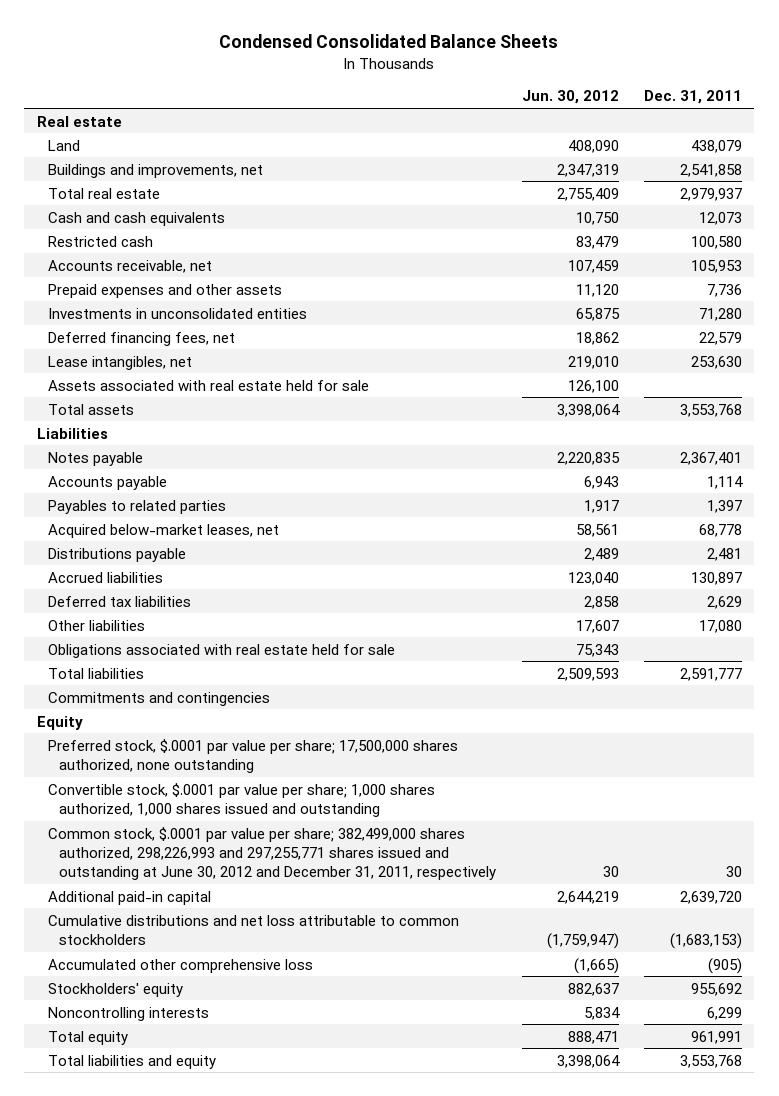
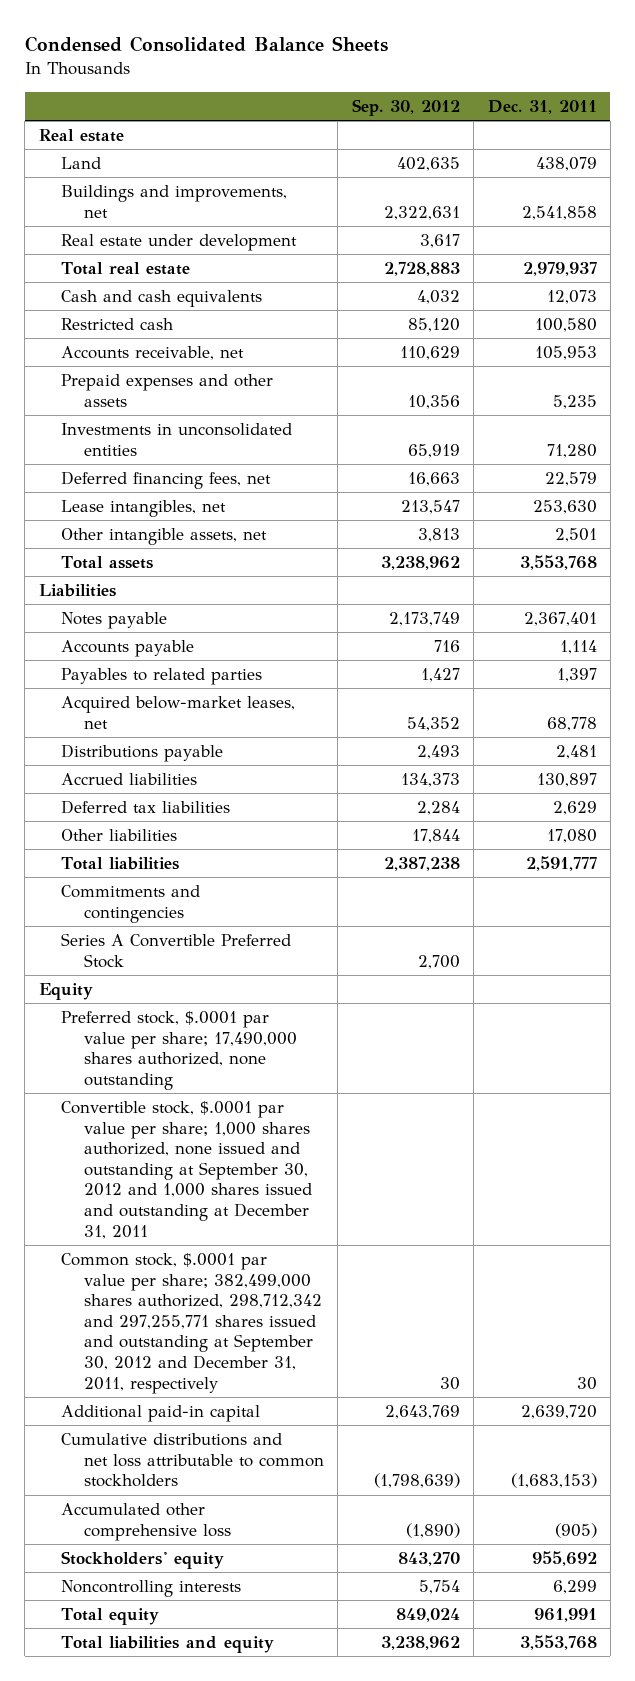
[521,90,619,105] Jun. 30, 2012 -> none
none -> [351,98,460,116] Sep. 30, 2012
none -> [61,234,298,252] Real estate under development
[706,283,742,297] 7,736 -> [552,394,597,409] 5,235
[48,379,370,391] Assets associated with real estate held for sale -> none
none -> [61,528,268,546] Other intangible assets, net
[48,643,396,658] Obligations associated with real estate held for sale -> none
none -> [61,933,292,968] Series A Convertible Preferred Stock
[48,738,459,773] Preferred stock, $.0001 par value per share; 17,500,000 shares authorized, none outstanding -> [61,1011,298,1090] Preferred stock, $.0001 par value per share; 17,490,000 shares authorized, none outstanding
[48,782,436,817] Convertible stock, $.0001 par value per share; 1,000 shares authorized, 1,000 shares issued and outstanding -> [61,1101,313,1239] Convertible stock, $.0001 par value per share; 1,000 shares authorized, none issued and outstanding at September 30, 2012 and 1,000 shares issued and outstanding at December 31, 2011
[48,826,497,881] Common stock, $.0001 par value per share; 382,499,000 shares authorized, 298,226,993 and 297,255,771 shares issued and outstanding at June 30, 2012 and December 31, 2011, respectively -> [61,1253,323,1394] Common stock, $.0001 par value per share; 382,499,000 shares authorized, 298,712,342 and 297,255,771 shares issued and outstanding at September 30, 2012 and December 31, 2011, respectively

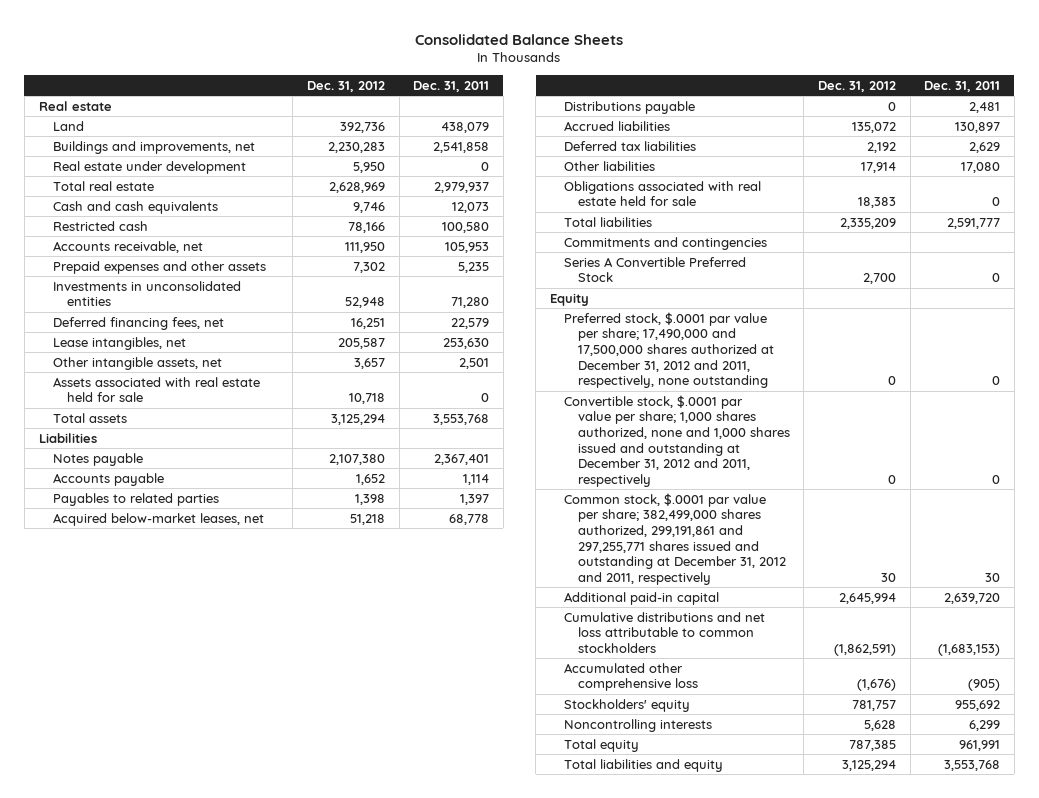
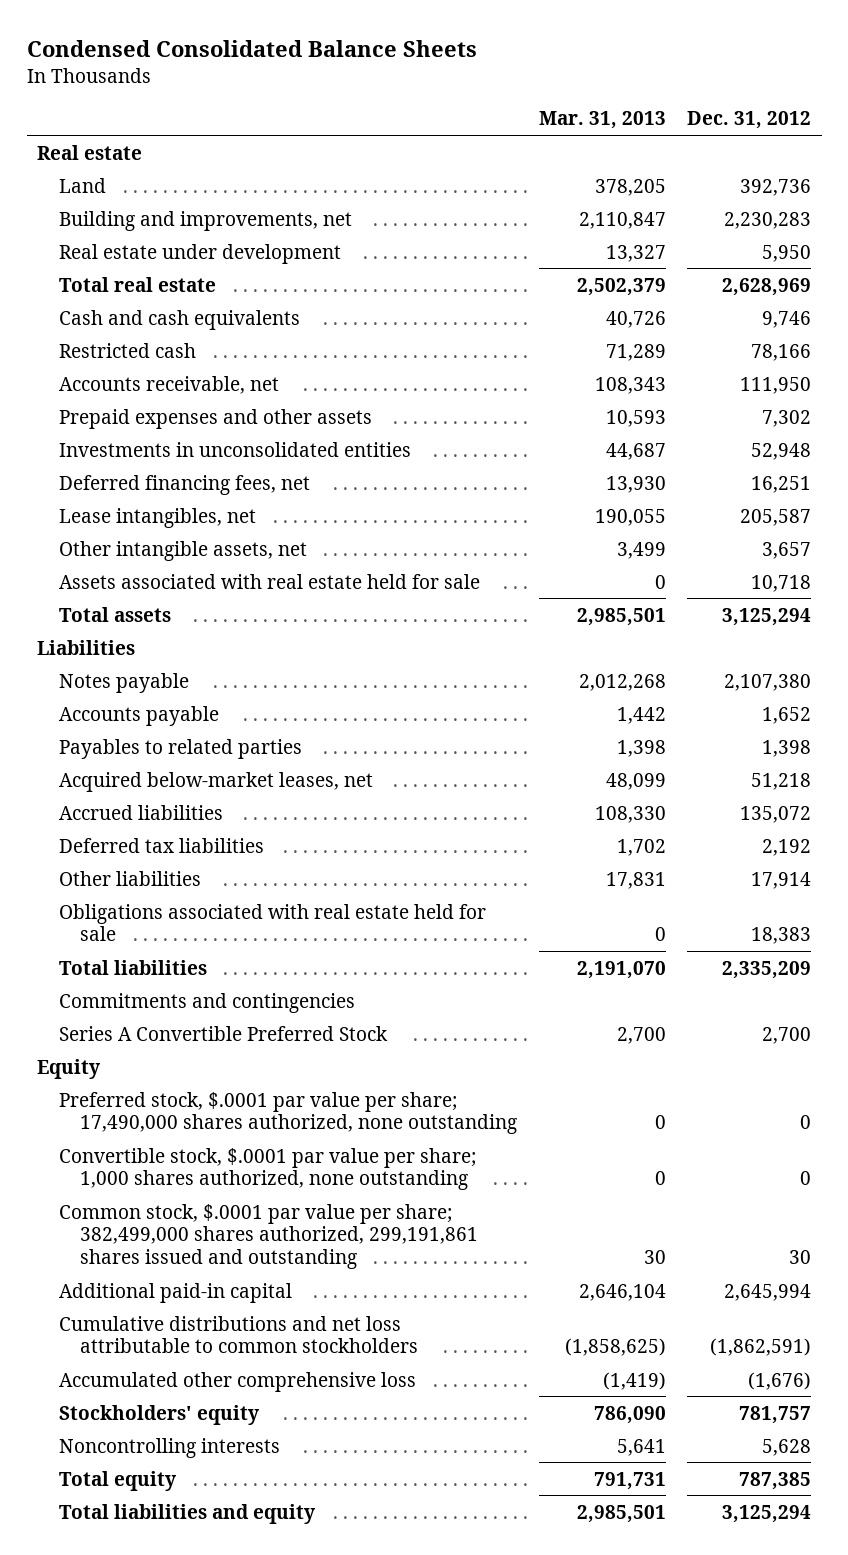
[415,33,624,45] Consolidated Balance Sheets -> [26,39,477,57] Condensed Consolidated Balance Sheets
[413,80,490,92] Dec. 31, 2011 -> none
none -> [538,111,666,130] Mar. 31, 2013
[52,140,255,154] Buildings and improvements, net -> [58,210,352,231] Building and improvements, net
[563,100,695,114] Distributions payable -> none
[563,311,774,389] Preferred stock, $.0001 par value per share; 17,490,000 and 17,500,000 shares authorized at December 31, 2012 and 2011, respectively, none outstanding -> [58,1091,518,1135] Preferred stock, $.0001 par value per share; 17,490,000 shares authorized, none outstanding
[563,394,790,487] Convertible stock, $.0001 par value per share; 1,000 shares authorized, none and 1,000 shares issued and outstanding at December 31, 2012 and 2011, respectively -> [58,1147,476,1191] Convertible stock, $.0001 par value per share; 1,000 shares authorized, none outstanding
[563,492,786,585] Common stock, $.0001 par value per share; 382,499,000 shares authorized, 299,191,861 and 297,255,771 shares issued and outstanding at December 31, 2012 and 2011, respectively -> [58,1203,479,1270] Common stock, $.0001 par value per share; 382,499,000 shares authorized, 299,191,861 shares issued and outstanding

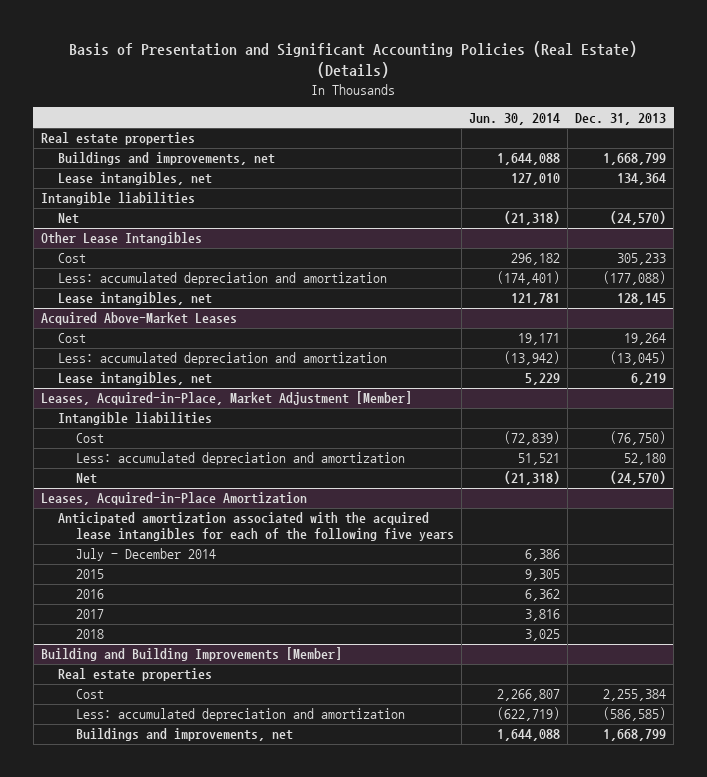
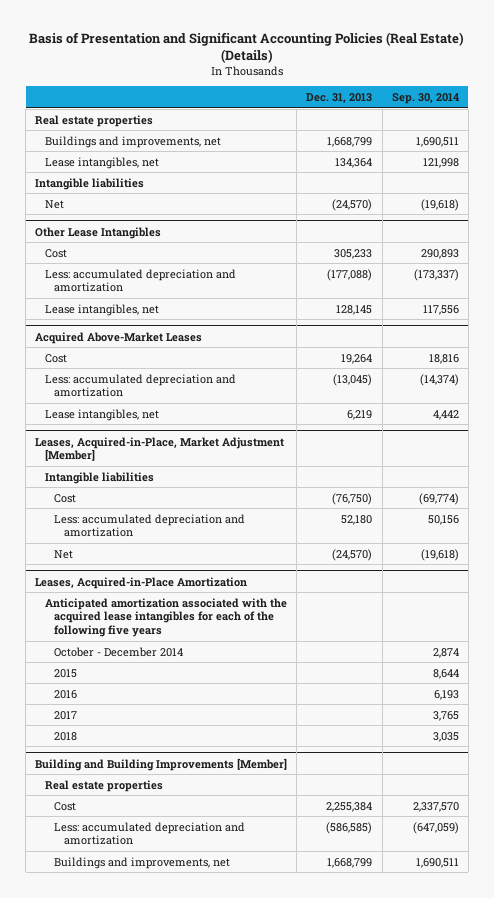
[468,112,560,125] Jun. 30, 2014 -> none
none -> [391,92,459,104] Sep. 30, 2014
[75,548,216,562] July - December 2014 -> [54,646,184,657] October - December 2014

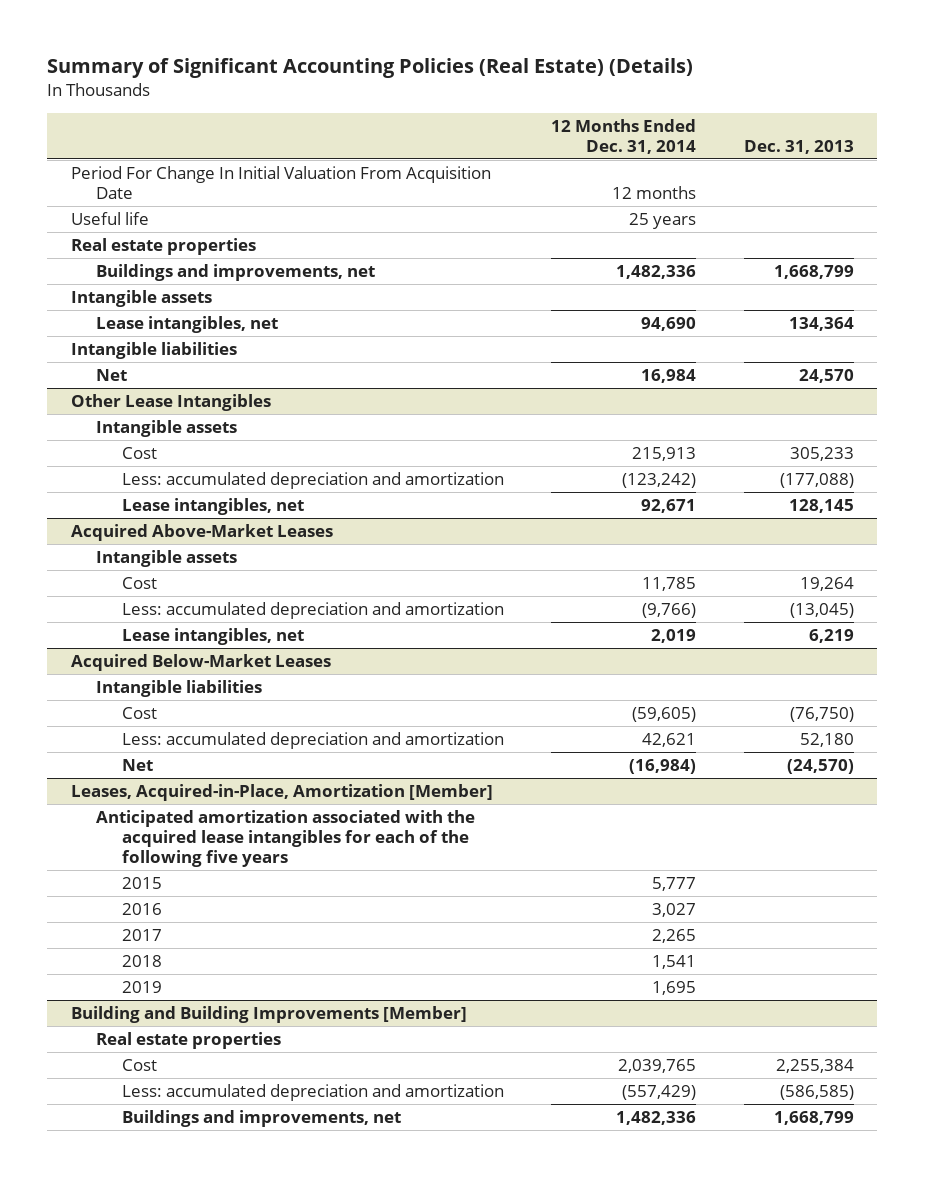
[28,31,464,64] Basis of Presentation and Significant Accounting Policies (Real Estate) (Details) -> [47,58,694,79] Summary of Significant Accounting Policies (Real Estate) (Details)
[391,92,459,104] Sep. 30, 2014 -> none
none -> [551,118,697,154] 12 Months Ended Dec. 31, 2014
none -> [71,165,492,199] Period For Change In Initial Valuation From Acquisition Date
none -> [71,211,150,225] Useful life
none -> [71,289,213,307] Intangible assets
[332,198,373,211] (24,570) -> [798,368,854,383] 24,570
none -> [96,419,238,437] Intangible assets
none -> [96,549,238,567] Intangible assets
[35,436,285,462] Leases, Acquired-in-Place, Market Adjustment [Member] -> none
none -> [71,653,332,671] Acquired Below-Market Leases
[35,576,248,589] Leases, Acquired-in-Place Amortization -> [71,783,494,801] Leases, Acquired-in-Place, Amortization [Member]
[54,646,184,657] October - December 2014 -> none
none -> [121,980,162,993] 2019

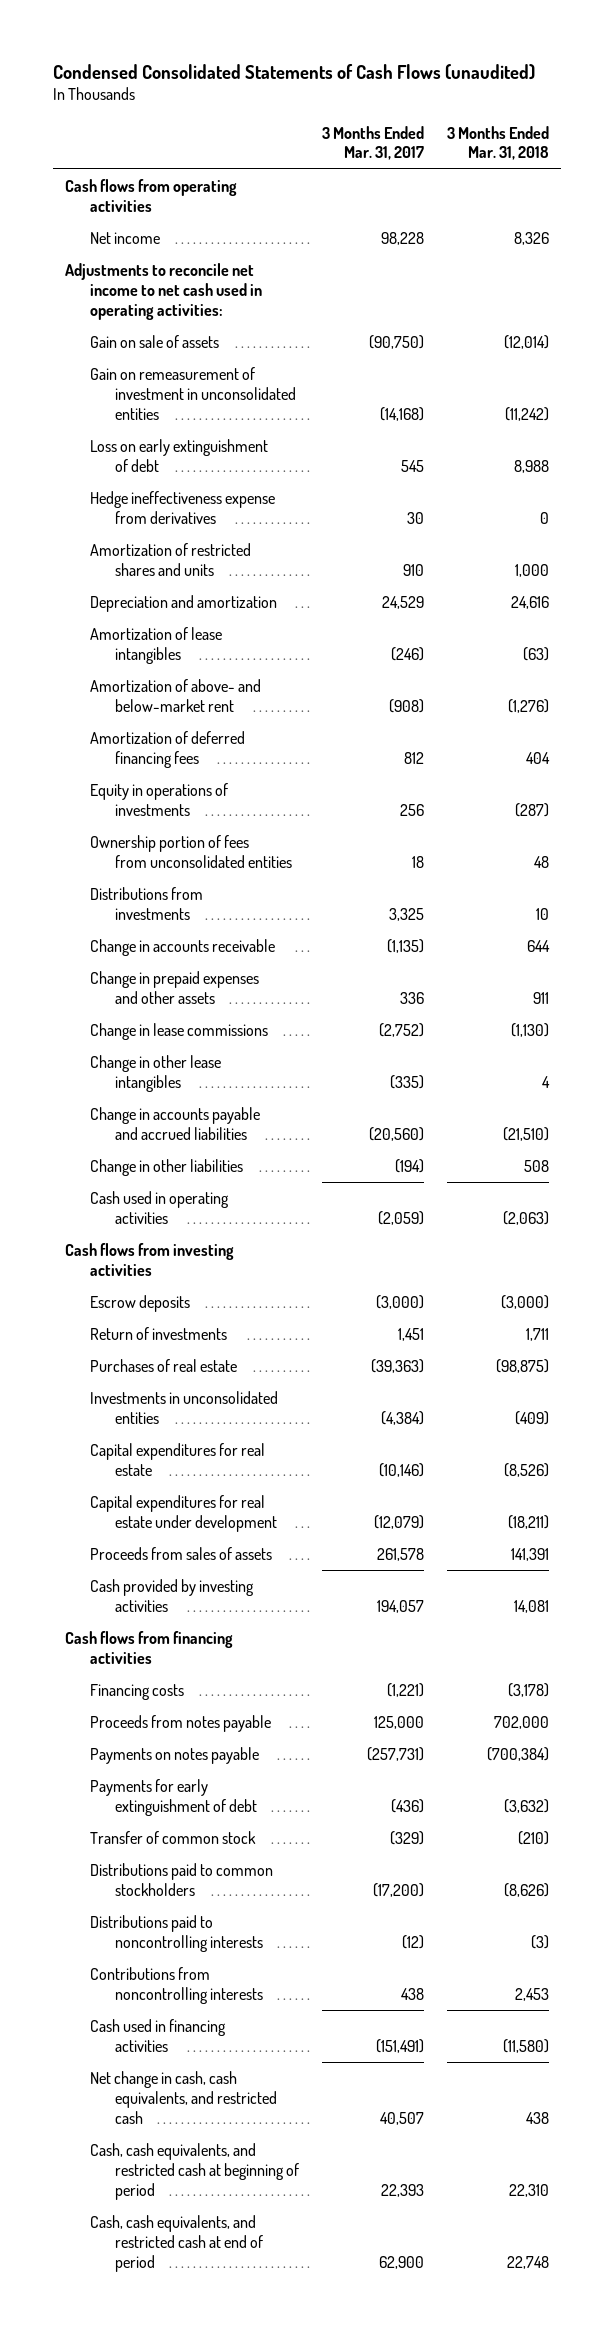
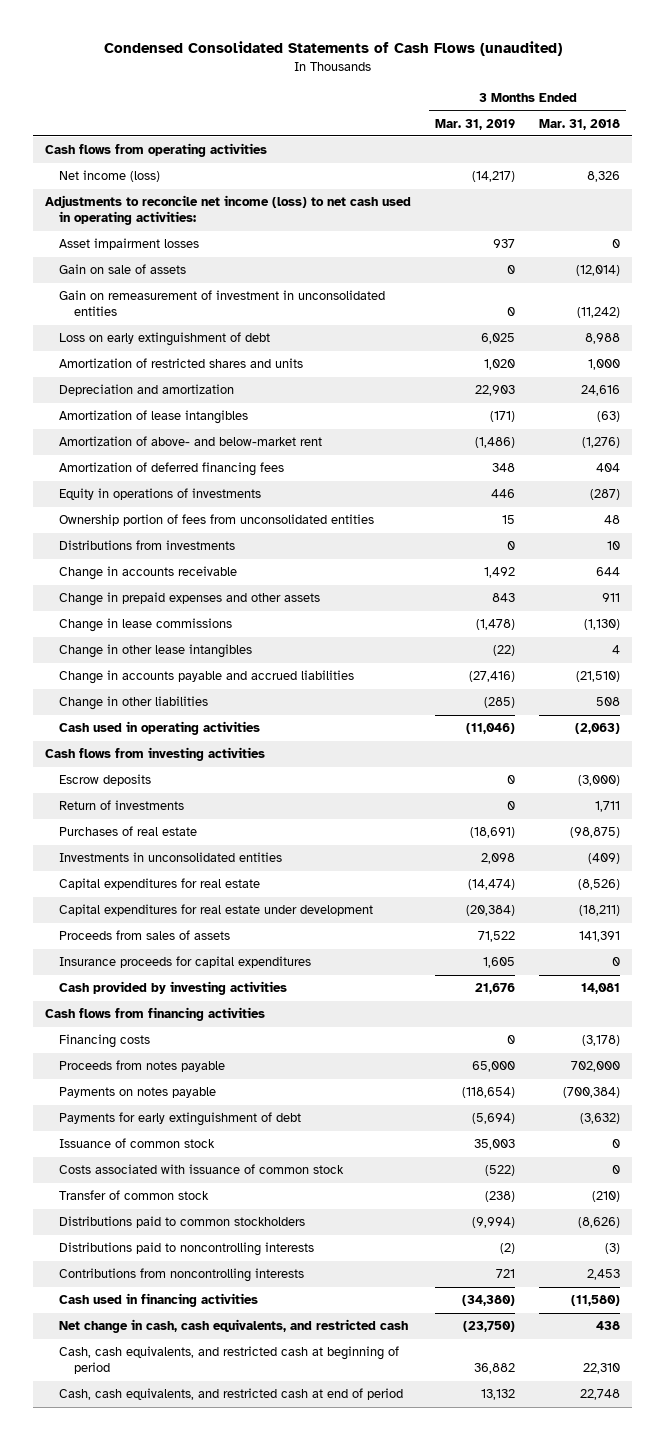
[321,125,424,161] 3 Months Ended Mar. 31, 2017 -> none
none -> [435,118,516,130] Mar. 31, 2019
[89,231,160,244] Net income -> [59,170,161,183] Net income (loss)
[65,262,262,320] Adjustments to reconcile net income to net cash used in operating activities: -> [44,195,411,226] Adjustments to reconcile net income (loss) to net cash used in operating activities:
none -> [59,238,200,251] Asset impairment losses
[89,490,275,524] Hedge ineffectiveness expense from derivatives -> none
none -> [59,956,312,969] Insurance proceeds for capital expenditures
none -> [59,1138,216,1149] Issuance of common stock
none -> [59,1164,345,1175] Costs associated with issuance of common stock

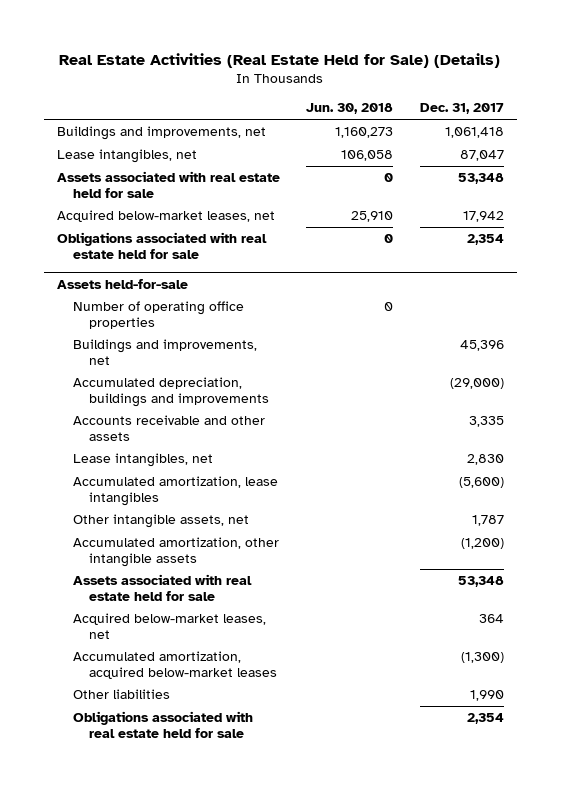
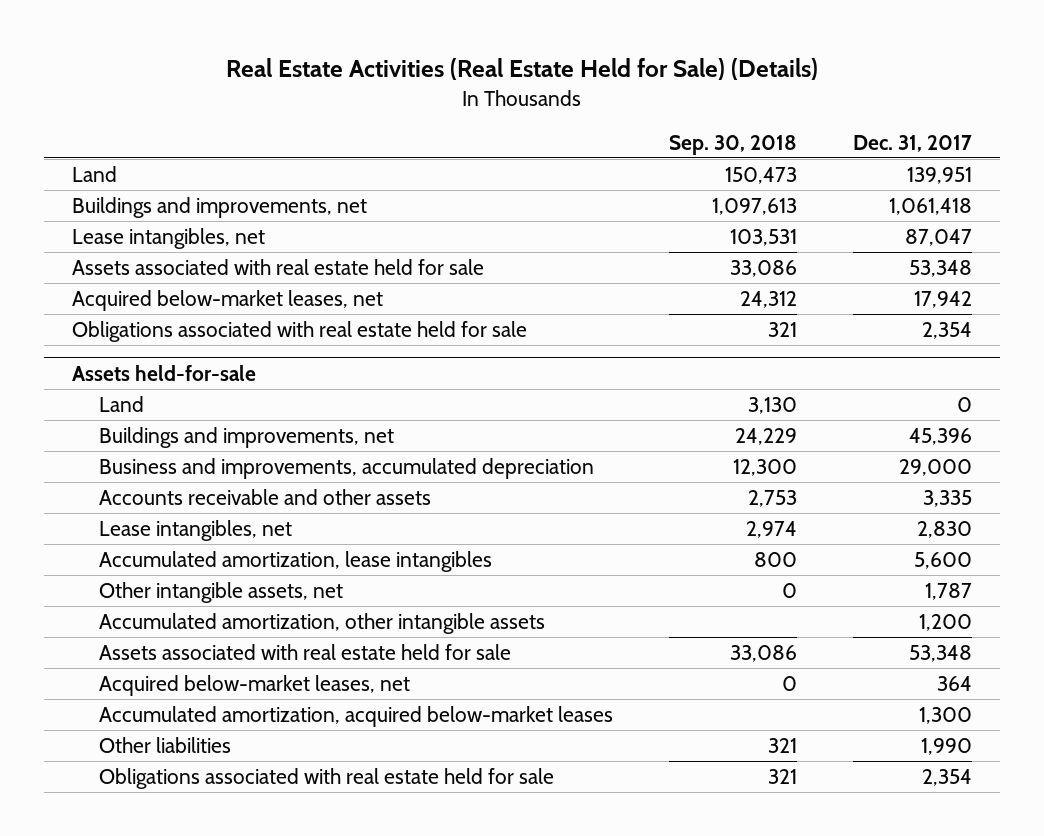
[306,103,394,115] Jun. 30, 2018 -> none
none -> [668,134,797,155] Sep. 30, 2018
none -> [72,165,118,182] Land
[72,300,244,329] Number of operating office properties -> none
none -> [98,395,144,412] Land
[72,376,269,407] Accumulated depreciation, buildings and improvements -> [98,457,594,479] Business and improvements, accumulated depreciation
[449,377,504,389] (29,000) -> [898,458,972,476] 29,000
[458,476,504,488] (5,600) -> [913,551,972,569] 5,600
[460,537,504,549] (1,200) -> [918,613,972,631] 1,200
[460,651,504,663] (1,300) -> [918,706,972,724] 1,300

